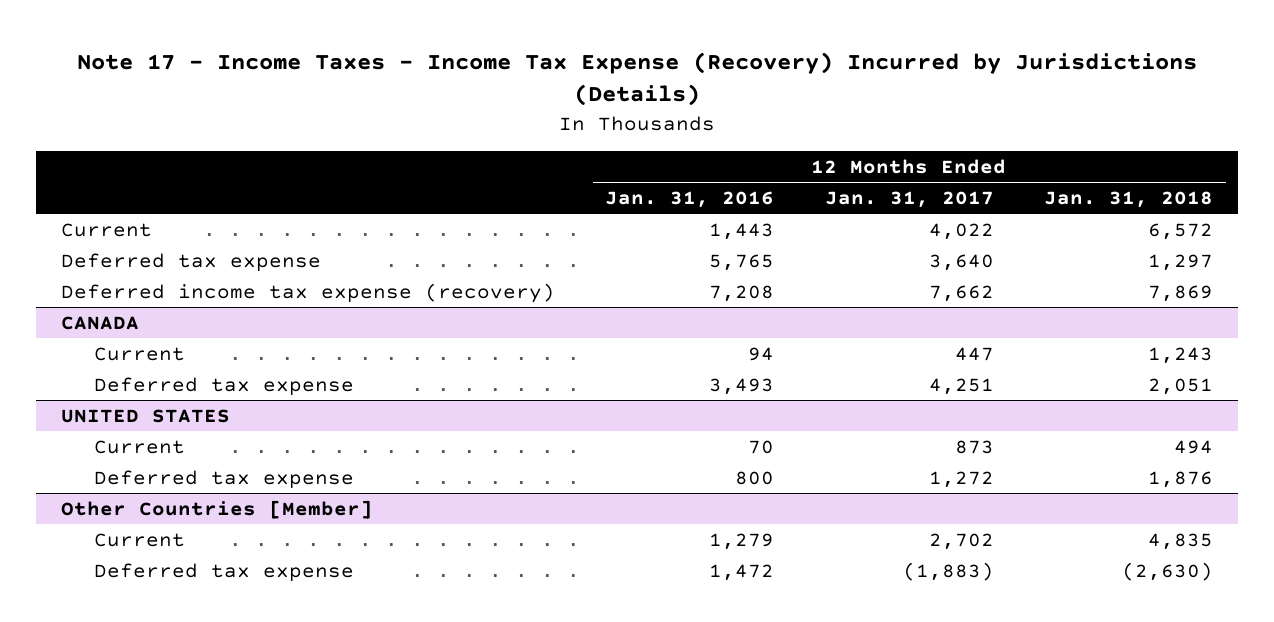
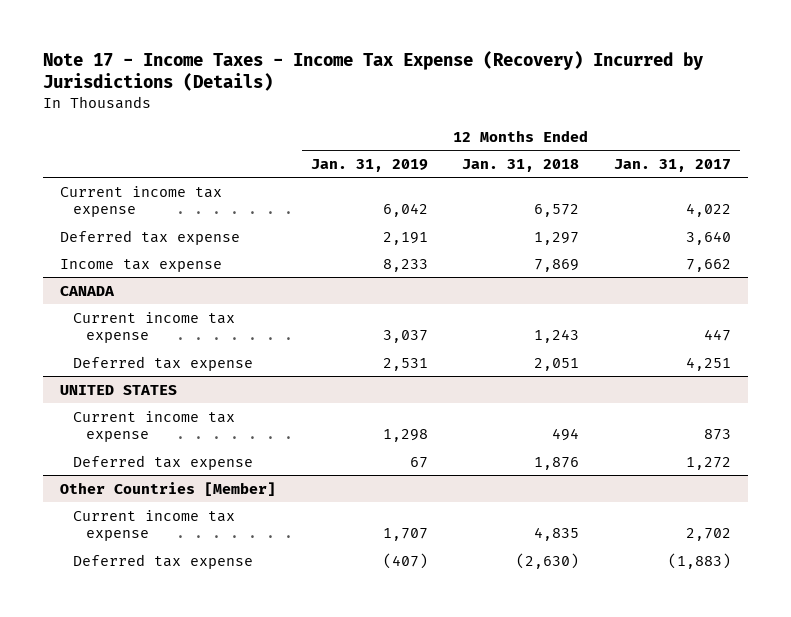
[605,190,775,208] Jan. 31, 2016 -> none
none -> [310,158,428,172] Jan. 31, 2019
[61,222,153,237] Current -> [60,185,223,218] Current income tax expense
[61,282,556,303] Deferred income tax expense (recovery) -> [60,258,223,272] Income tax expense
[94,346,186,361] Current -> [73,311,236,344] Current income tax expense
[94,439,186,454] Current -> [73,410,236,443] Current income tax expense
[94,532,186,547] Current -> [73,509,236,542] Current income tax expense

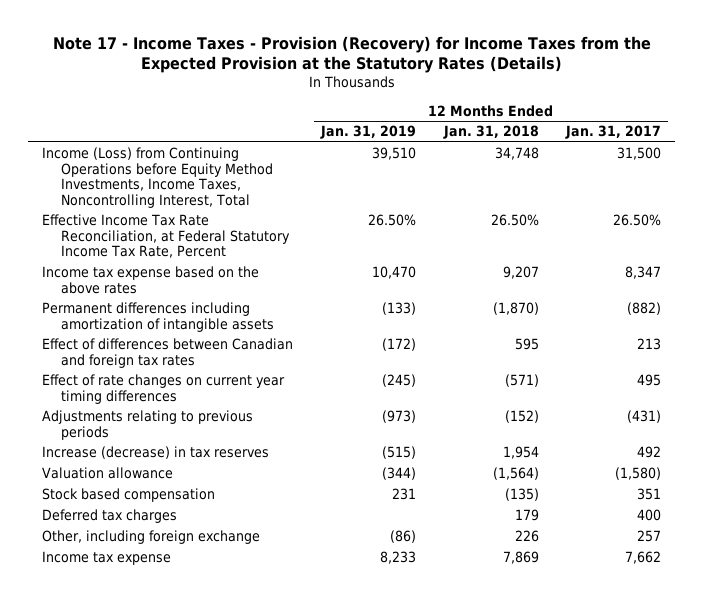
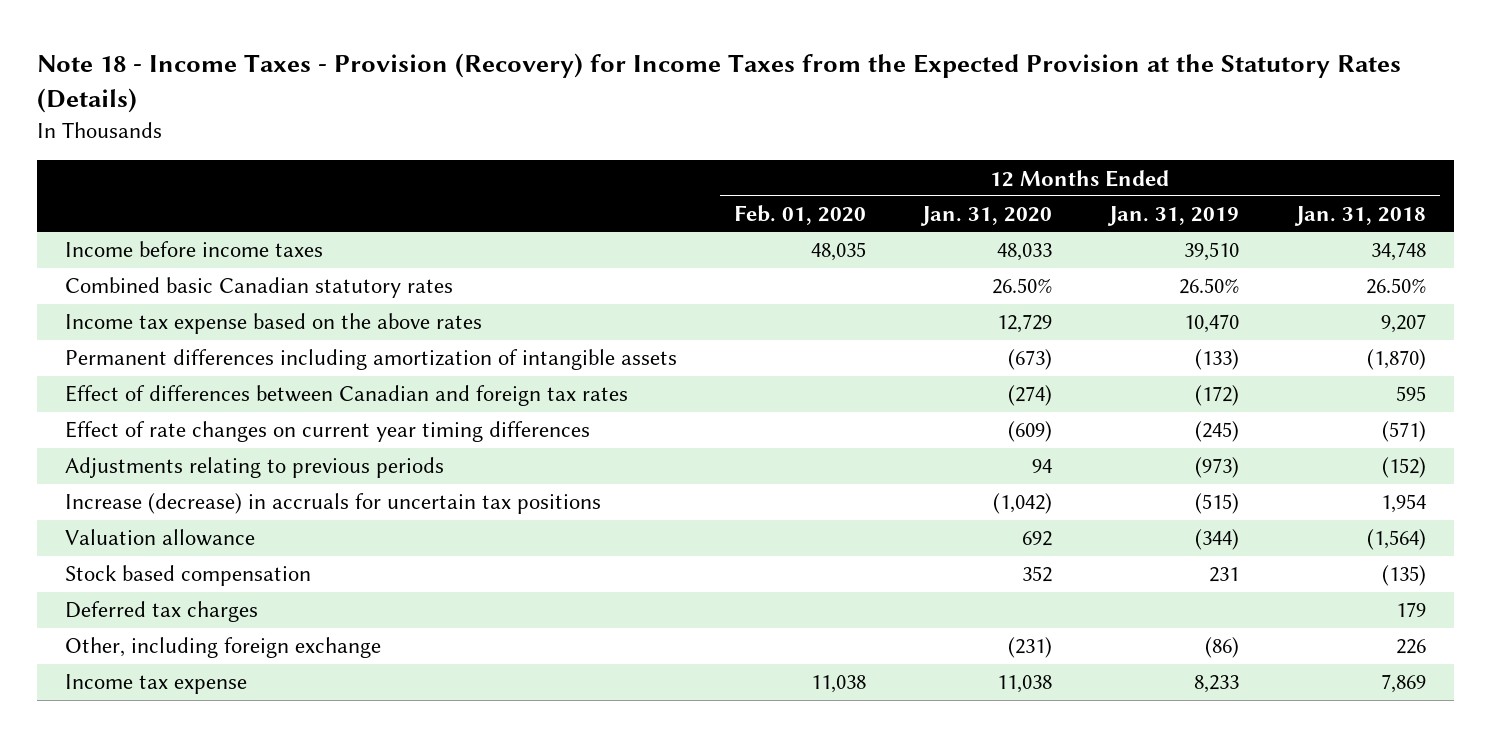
[52,35,651,74] Note 17 - Income Taxes - Provision (Recovery) for Income Taxes from the Expected Provision at the Statutory Rates (Details) -> [36,52,1401,114] Note 18 - Income Taxes - Provision (Recovery) for Income Taxes from the Expected Provision at the Statutory Rates (Details)
[565,125,662,140] Jan. 31, 2017 -> none
none -> [733,205,866,226] Feb. 01, 2020
none -> [920,206,1053,227] Jan. 31, 2020
[42,147,274,208] Income (Loss) from Continuing Operations before Equity Method Investments, Income Taxes, Noncontrolling Interest, Total -> [65,241,324,258] Income before income taxes
[42,214,291,259] Effective Income Tax Rate Reconciliation, at Federal Statutory Income Tax Rate, Percent -> [65,277,454,299] Combined basic Canadian statutory rates
[42,446,270,460] Increase (decrease) in tax reserves -> [65,493,602,515] Increase (decrease) in accruals for uncertain tax positions

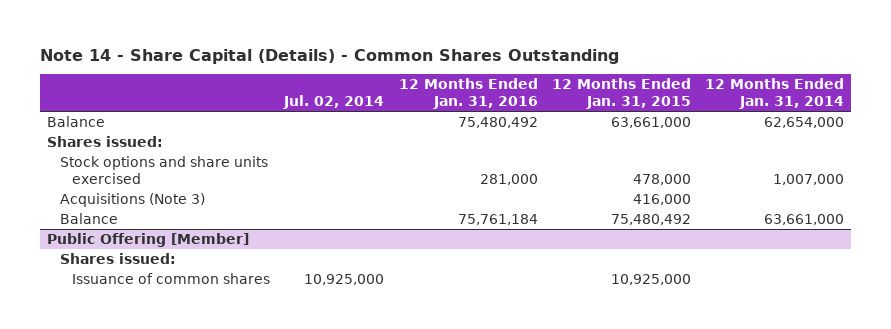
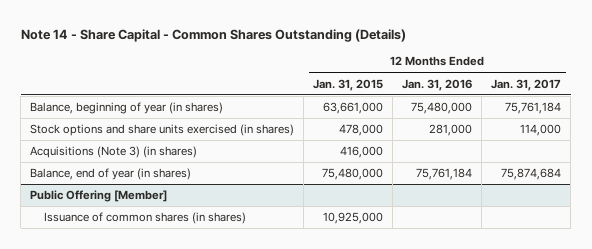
[40,49,620,65] Note 14 - Share Capital (Details) - Common Shares Outstanding -> [20,28,406,42] Note 14 - Share Capital - Common Shares Outstanding (Details)
[283,95,385,110] Jul. 02, 2014 -> none
[705,78,845,110] 12 Months Ended Jan. 31, 2014 -> none
none -> [491,78,562,91] Jan. 31, 2017
[47,115,106,127] Balance -> none
[47,135,164,147] Shares issued: -> none
[59,212,118,224] Balance -> none
none -> [30,102,224,115] Balance, beginning of year (in shares)
[59,155,268,184] Stock options and share units exercised -> [30,124,295,137] Stock options and share units exercised (in shares)
[59,192,205,207] Acquisitions (Note 3) -> [30,146,198,159] Acquisitions (Note 3) (in shares)
none -> [30,168,192,181] Balance, end of year (in shares)
[59,252,176,264] Shares issued: -> none
[71,272,270,284] Issuance of common shares -> [43,212,246,225] Issuance of common shares (in shares)

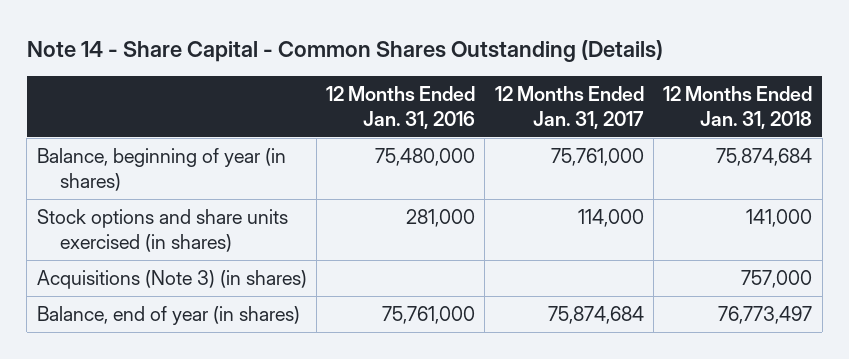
[313,78,384,91] Jan. 31, 2015 -> none
none -> [663,86,813,129] 12 Months Ended Jan. 31, 2018
[505,102,562,115] 75,761,184 -> [550,148,644,167] 75,761,000
[30,190,168,203] Public Offering [Member] -> none
[43,212,246,225] Issuance of common shares (in shares) -> none
[416,168,473,181] 75,761,184 -> [382,306,476,325] 75,761,000

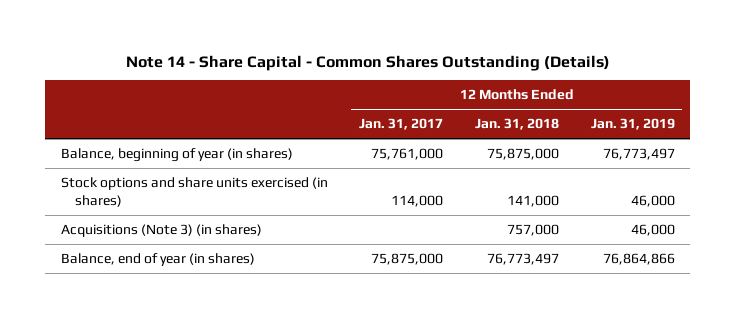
[326,86,476,129] 12 Months Ended Jan. 31, 2016 -> none
none -> [590,118,675,131] Jan. 31, 2019
[716,148,813,167] 75,874,684 -> [486,147,559,160] 75,875,000
[547,306,644,325] 75,874,684 -> [371,252,444,265] 75,875,000

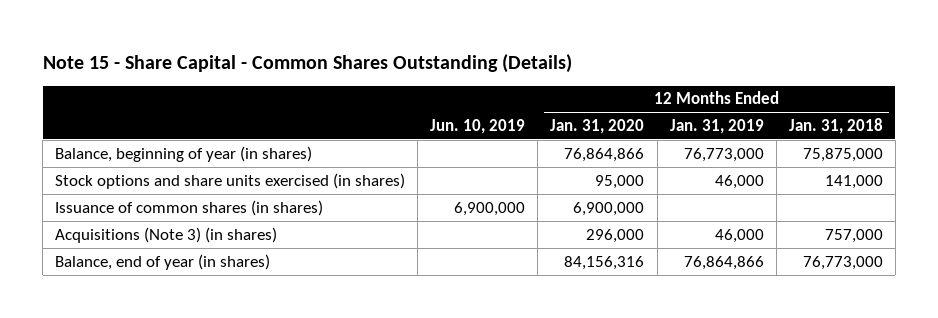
[125,54,610,71] Note 14 - Share Capital - Common Shares Outstanding (Details) -> [42,53,572,73] Note 15 - Share Capital - Common Shares Outstanding (Details)
[359,118,444,131] Jan. 31, 2017 -> none
none -> [430,118,526,134] Jun. 10, 2019
none -> [550,118,645,134] Jan. 31, 2020
[602,147,675,160] 76,773,497 -> [683,147,764,162] 76,773,000
none -> [55,199,324,216] Issuance of common shares (in shares)
[486,252,559,265] 76,773,497 -> [802,255,883,270] 76,773,000

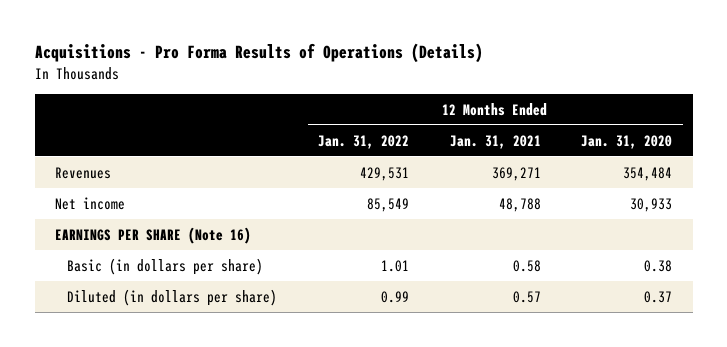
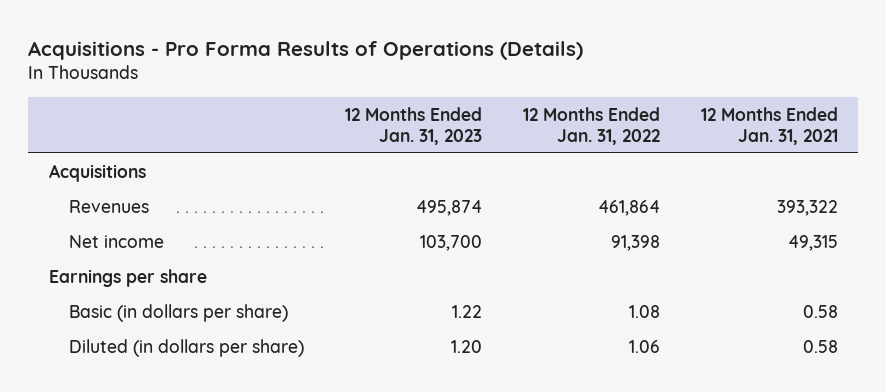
[581,134,673,149] Jan. 31, 2020 -> none
none -> [344,106,482,145] 12 Months Ended Jan. 31, 2023
none -> [48,163,146,182] Acquisitions
[359,166,409,181] 429,531 -> [597,199,660,216] 461,864
[491,166,541,181] 369,271 -> [776,199,838,216] 393,322
[366,197,409,212] 85,549 -> [610,234,660,251] 91,398
[498,197,541,212] 48,788 -> [787,234,838,251] 49,315
[55,226,252,244] EARNINGS PER SHARE (Note 16) -> [48,268,207,287] Earnings per share
[380,259,409,272] 1.01 -> [628,304,660,318] 1.08
[380,290,409,303] 0.99 -> [628,339,660,353] 1.06
[512,290,541,303] 0.57 -> [802,339,838,353] 0.58

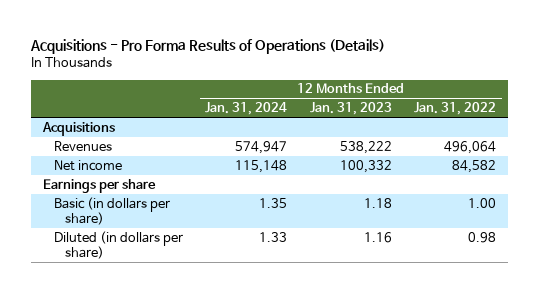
[700,106,838,145] 12 Months Ended Jan. 31, 2021 -> none
none -> [205,102,288,116] Jan. 31, 2024
[415,199,482,216] 495,874 -> [339,140,392,154] 538,222
[597,199,660,216] 461,864 -> [444,140,497,154] 496,064
[419,234,482,251] 103,700 -> [339,159,392,173] 100,332
[610,234,660,251] 91,398 -> [452,159,497,173] 84,582
[451,304,482,318] 1.22 -> [363,197,392,208] 1.18
[628,304,660,318] 1.08 -> [468,197,497,208] 1.00
[450,339,482,353] 1.20 -> [363,231,392,243] 1.16
[628,339,660,353] 1.06 -> [468,231,497,243] 0.98

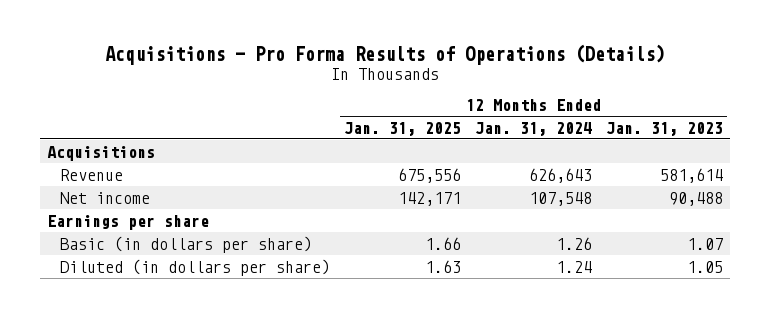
[414,102,497,116] Jan. 31, 2022 -> none
none -> [343,121,461,136] Jan. 31, 2025
[53,140,112,151] Revenues -> none
none -> [59,168,123,181] Revenue
[235,159,288,173] 115,148 -> [529,191,593,206] 107,548
[339,159,392,173] 100,332 -> [669,191,724,206] 90,488
[259,197,288,208] 1.35 -> [556,236,593,250] 1.26
[363,197,392,208] 1.18 -> [687,237,724,250] 1.07
[259,231,288,242] 1.33 -> [556,260,593,273] 1.24
[363,231,392,243] 1.16 -> [687,260,724,273] 1.05

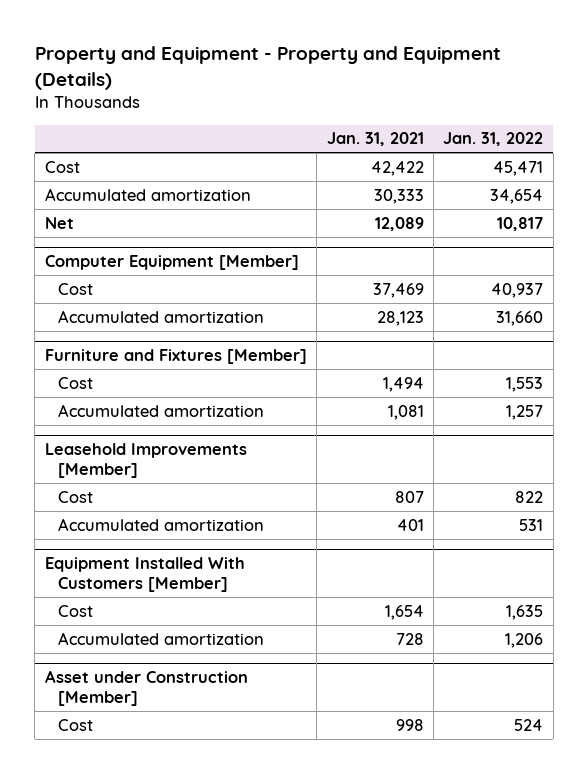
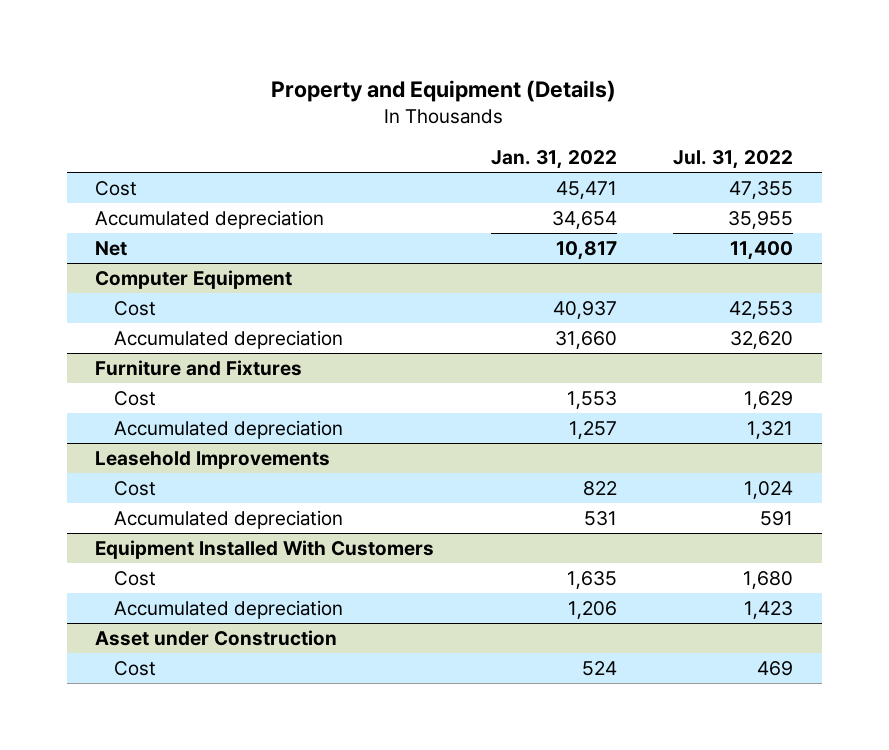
[34,46,501,91] Property and Equipment - Property and Equipment (Details) -> [271,80,617,103] Property and Equipment (Details)
[326,132,424,147] Jan. 31, 2021 -> none
none -> [673,150,794,170] Jul. 31, 2022
[44,187,251,201] Accumulated amortization -> [95,209,325,229] Accumulated depreciation
[44,254,299,270] Computer Equipment [Member] -> [95,269,293,289] Computer Equipment
[57,309,264,323] Accumulated amortization -> [113,329,343,349] Accumulated depreciation
[44,348,307,364] Furniture and Fixtures [Member] -> [95,359,303,376] Furniture and Fixtures
[57,403,264,417] Accumulated amortization -> [113,419,343,439] Accumulated depreciation
[44,442,247,479] Leasehold Improvements [Member] -> [95,450,331,469] Leasehold Improvements
[57,517,264,531] Accumulated amortization -> [113,509,343,529] Accumulated depreciation
[44,556,245,593] Equipment Installed With Customers [Member] -> [95,539,435,559] Equipment Installed With Customers
[57,631,264,645] Accumulated amortization -> [113,599,343,619] Accumulated depreciation
[44,669,248,707] Asset under Construction [Member] -> [95,629,338,646] Asset under Construction

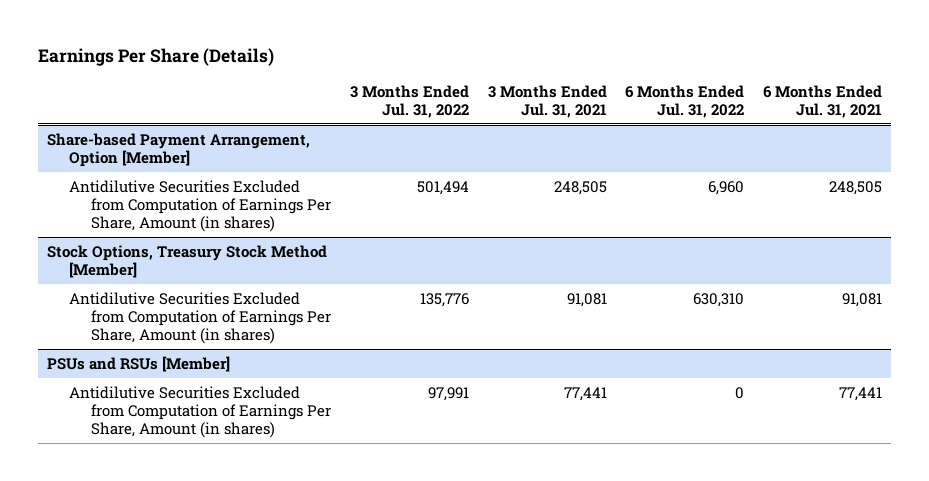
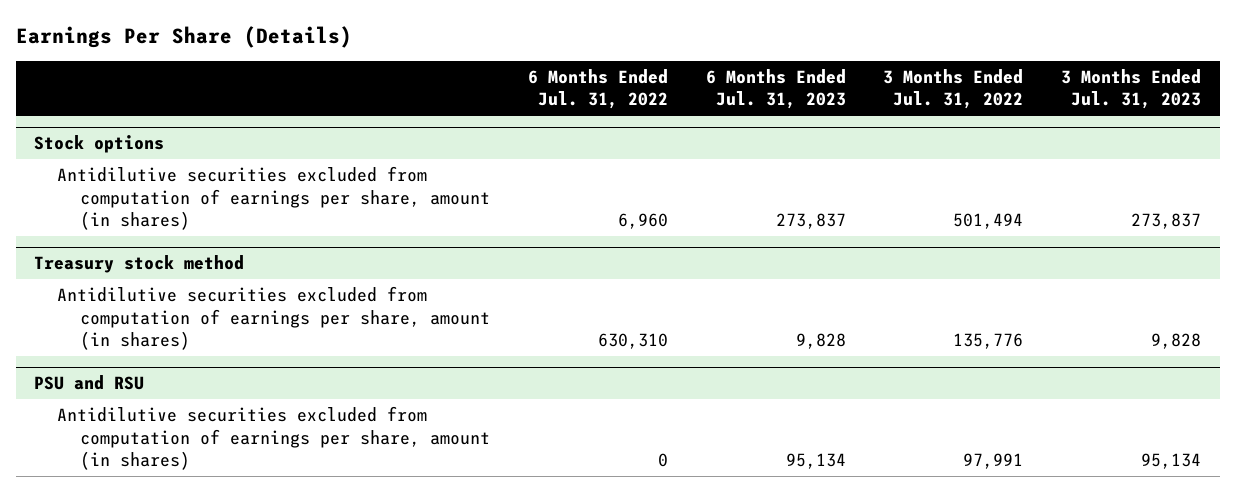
[487,84,607,118] 3 Months Ended Jul. 31, 2021 -> none
[762,84,882,118] 6 Months Ended Jul. 31, 2021 -> none
none -> [705,69,846,110] 6 Months Ended Jul. 31, 2023
none -> [1061,69,1202,110] 3 Months Ended Jul. 31, 2023
[47,132,311,168] Share-based Payment Arrangement, Option [Member] -> [34,135,165,154] Stock options
[69,179,332,233] Antidilutive Securities Excluded from Computation of Earnings Per Share, Amount (in shares) -> [57,166,491,231] Antidilutive securities excluded from computation of earnings per share, amount (in shares)
[47,244,328,279] Stock Options, Treasury Stock Method [Member] -> [34,255,245,274] Treasury stock method
[69,291,332,345] Antidilutive Securities Excluded from Computation of Earnings Per Share, Amount (in shares) -> [57,286,491,351] Antidilutive securities excluded from computation of earnings per share, amount (in shares)
[47,355,231,372] PSUs and RSUs [Member] -> [34,375,145,391] PSU and RSU
[69,385,332,439] Antidilutive Securities Excluded from Computation of Earnings Per Share, Amount (in shares) -> [57,406,491,471] Antidilutive securities excluded from computation of earnings per share, amount (in shares)

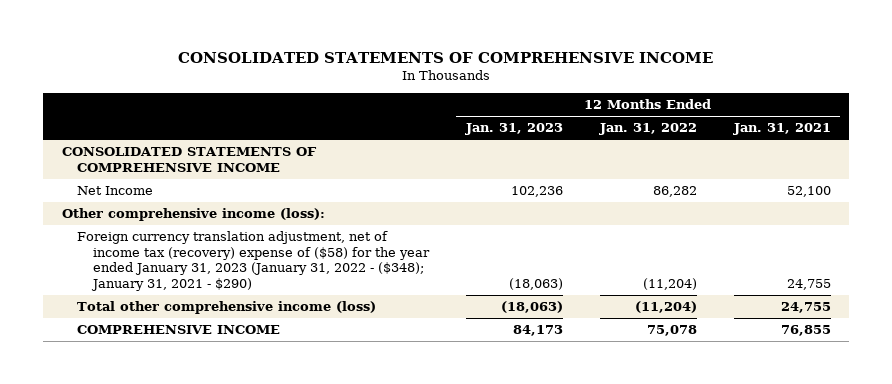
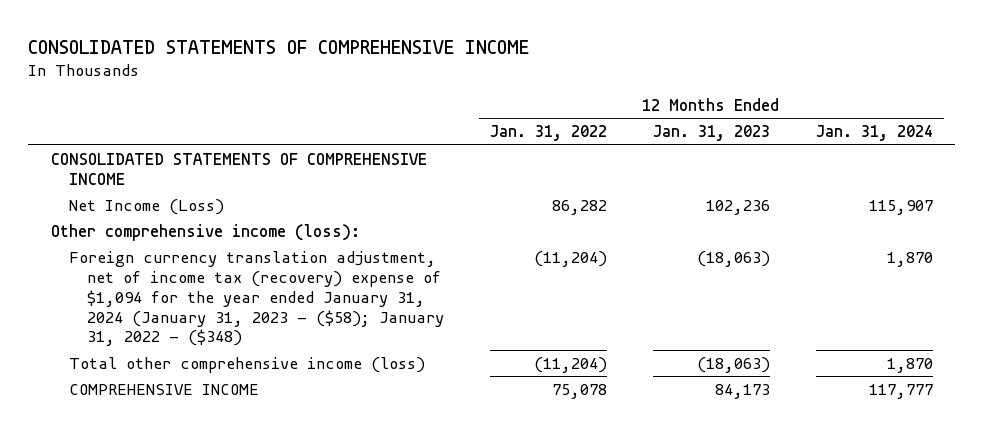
[732,123,831,136] Jan. 31, 2021 -> none
none -> [815,125,933,142] Jan. 31, 2024
[77,186,154,196] Net Income -> [69,198,225,215] Net Income (Loss)
[77,231,430,292] Foreign currency translation adjustment, net of income tax (recovery) expense of ($58) for the year ended January 31, 2023 (January 31, 2022 - ($348); January 31, 2021 - $290) -> [69,250,445,347] Foreign currency translation adjustment, net of income tax (recovery) expense of $1,094 for the year ended January 31, 2024 (January 31, 2023 - ($58); January 31, 2022 - ($348)

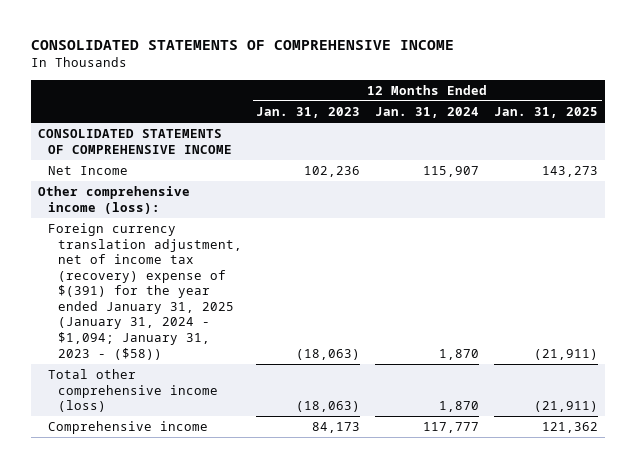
[490,125,608,142] Jan. 31, 2022 -> none
none -> [494,107,599,119] Jan. 31, 2025
[69,198,225,215] Net Income (Loss) -> [47,166,128,176] Net Income
[69,250,445,347] Foreign currency translation adjustment, net of income tax (recovery) expense of $1,094 for the year ended January 31, 2024 (January 31, 2023 - ($58); January 31, 2022 - ($348) -> [47,223,242,360] Foreign currency translation adjustment, net of income tax (recovery) expense of $(391) for the year ended January 31, 2025 (January 31, 2024 - $1,094; January 31, 2023 - ($58))
[69,383,260,395] COMPREHENSIVE INCOME -> [47,421,208,435] Comprehensive income

